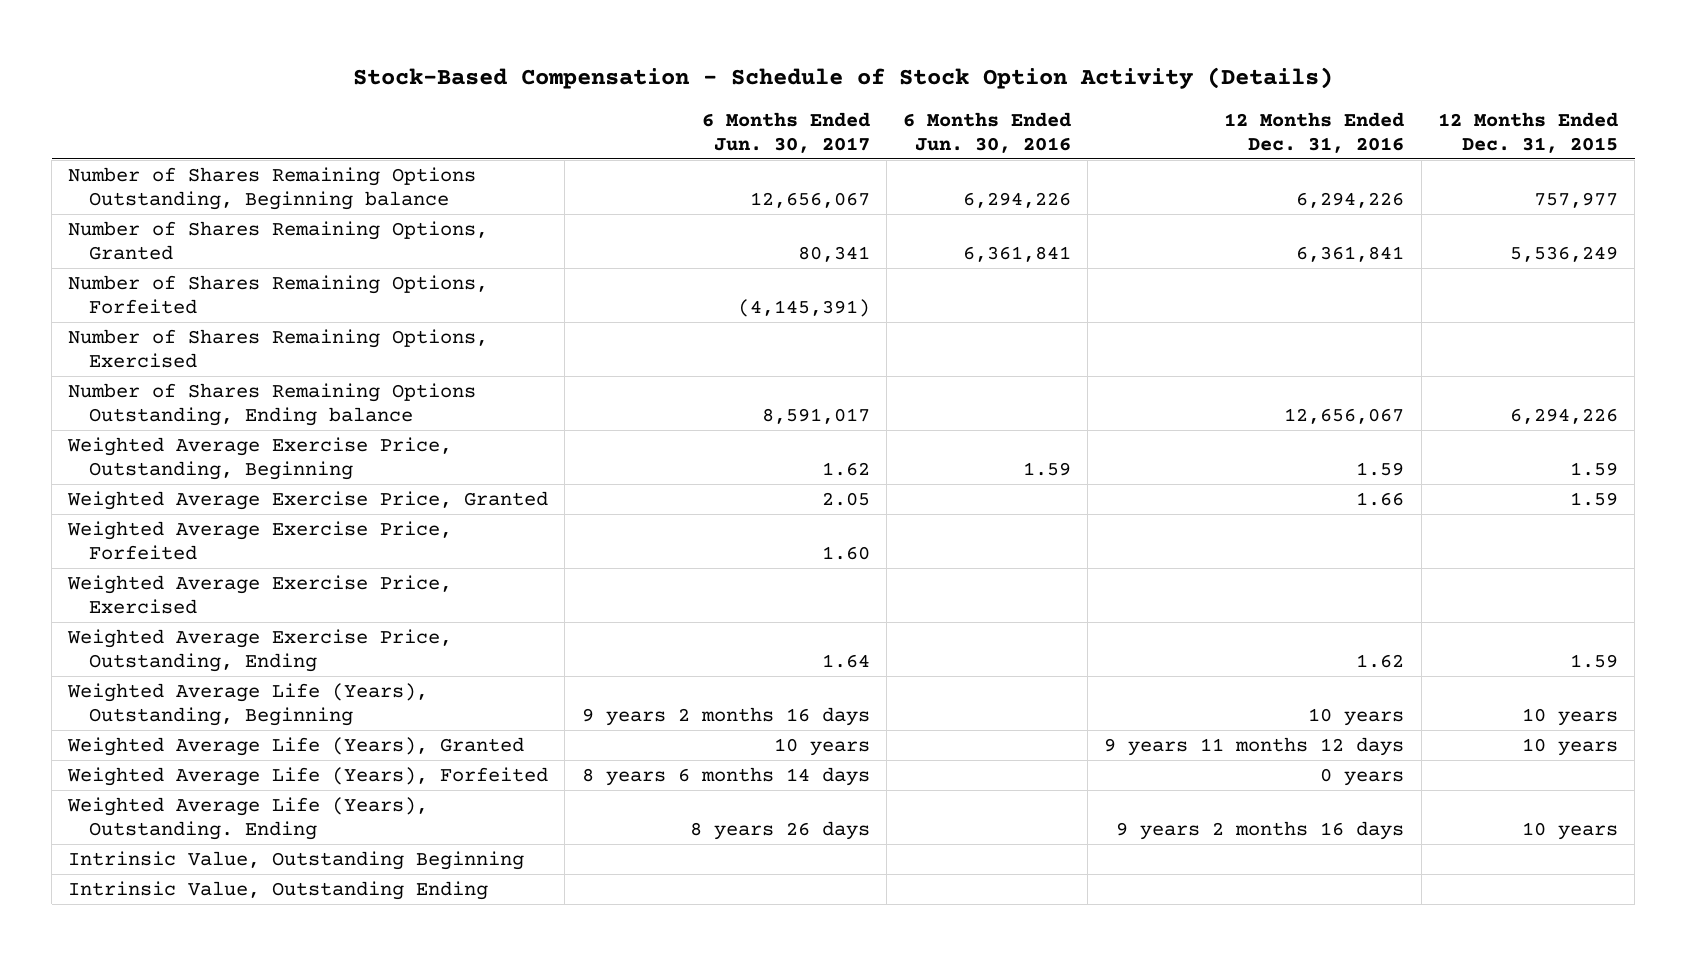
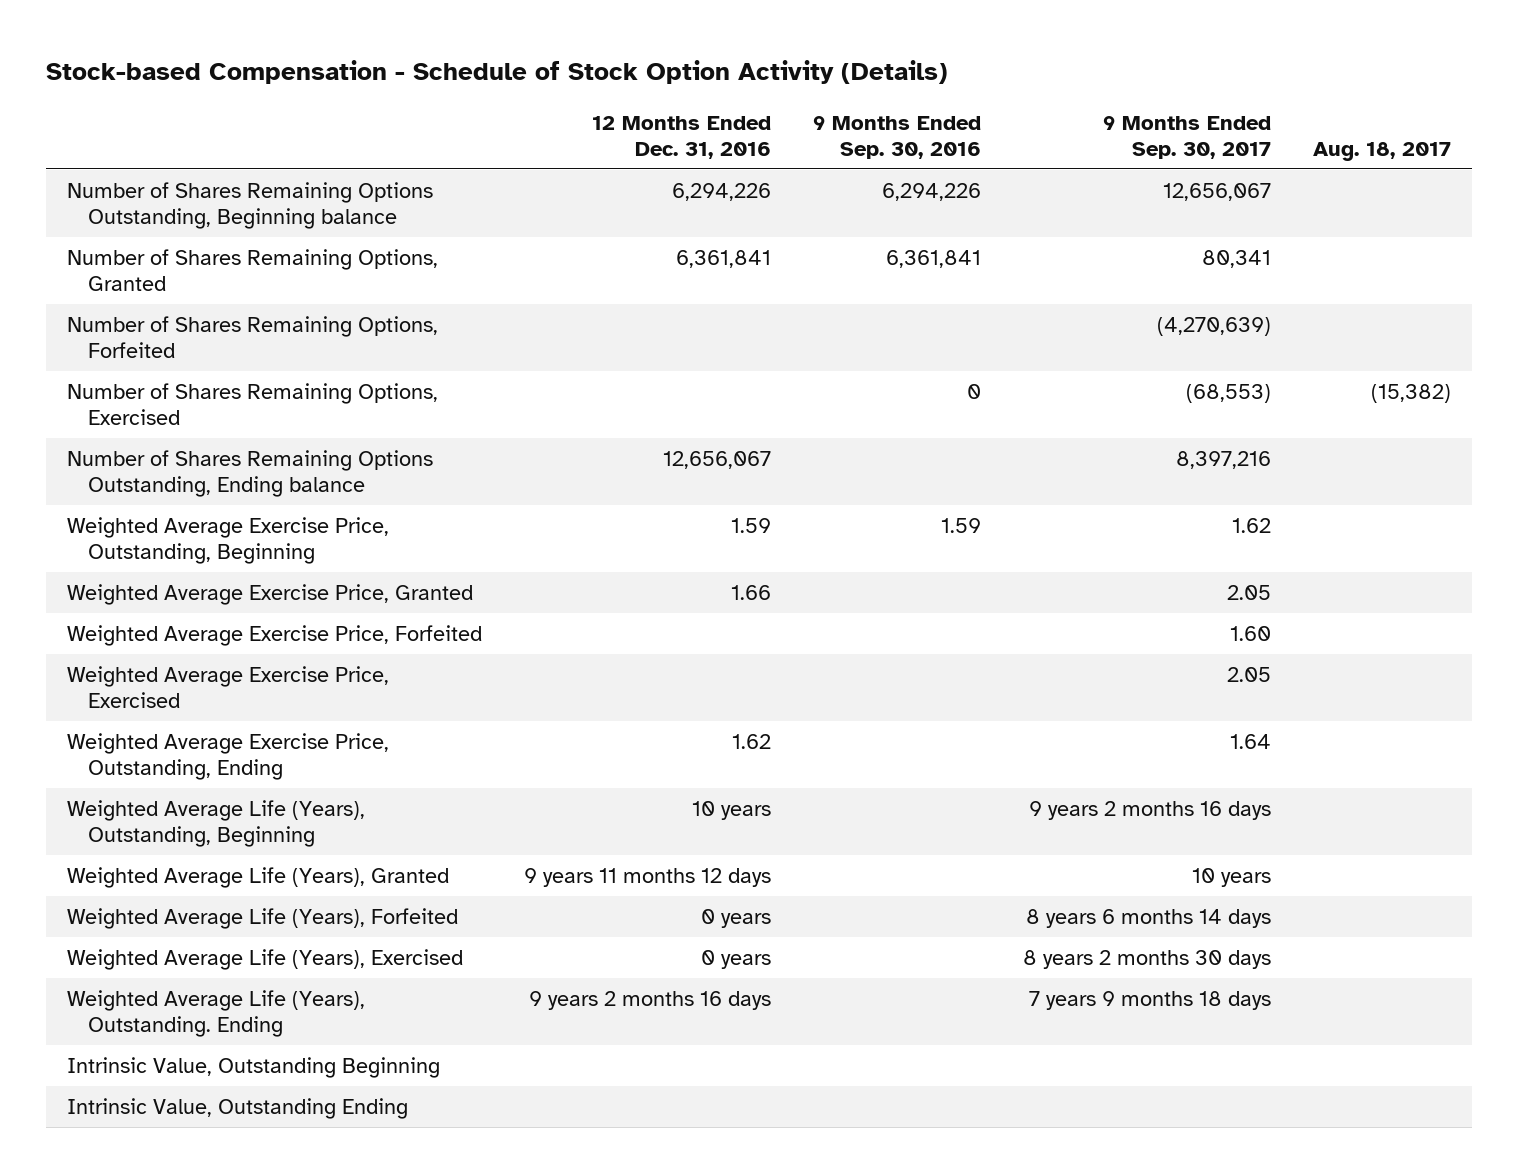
[353,66,1334,89] Stock-Based Compensation - Schedule of Stock Option Activity (Details) -> [45,60,948,85] Stock-based Compensation - Schedule of Stock Option Activity (Details)
[701,111,870,153] 6 Months Ended Jun. 30, 2017 -> none
[903,111,1072,153] 6 Months Ended Jun. 30, 2016 -> none
[1437,111,1618,153] 12 Months Ended Dec. 31, 2015 -> none
none -> [812,115,981,159] 9 Months Ended Sep. 30, 2016
none -> [1102,115,1271,159] 9 Months Ended Sep. 30, 2017
none -> [1312,141,1451,161] Aug. 18, 2017
none -> [66,948,463,970] Weighted Average Life (Years), Exercised

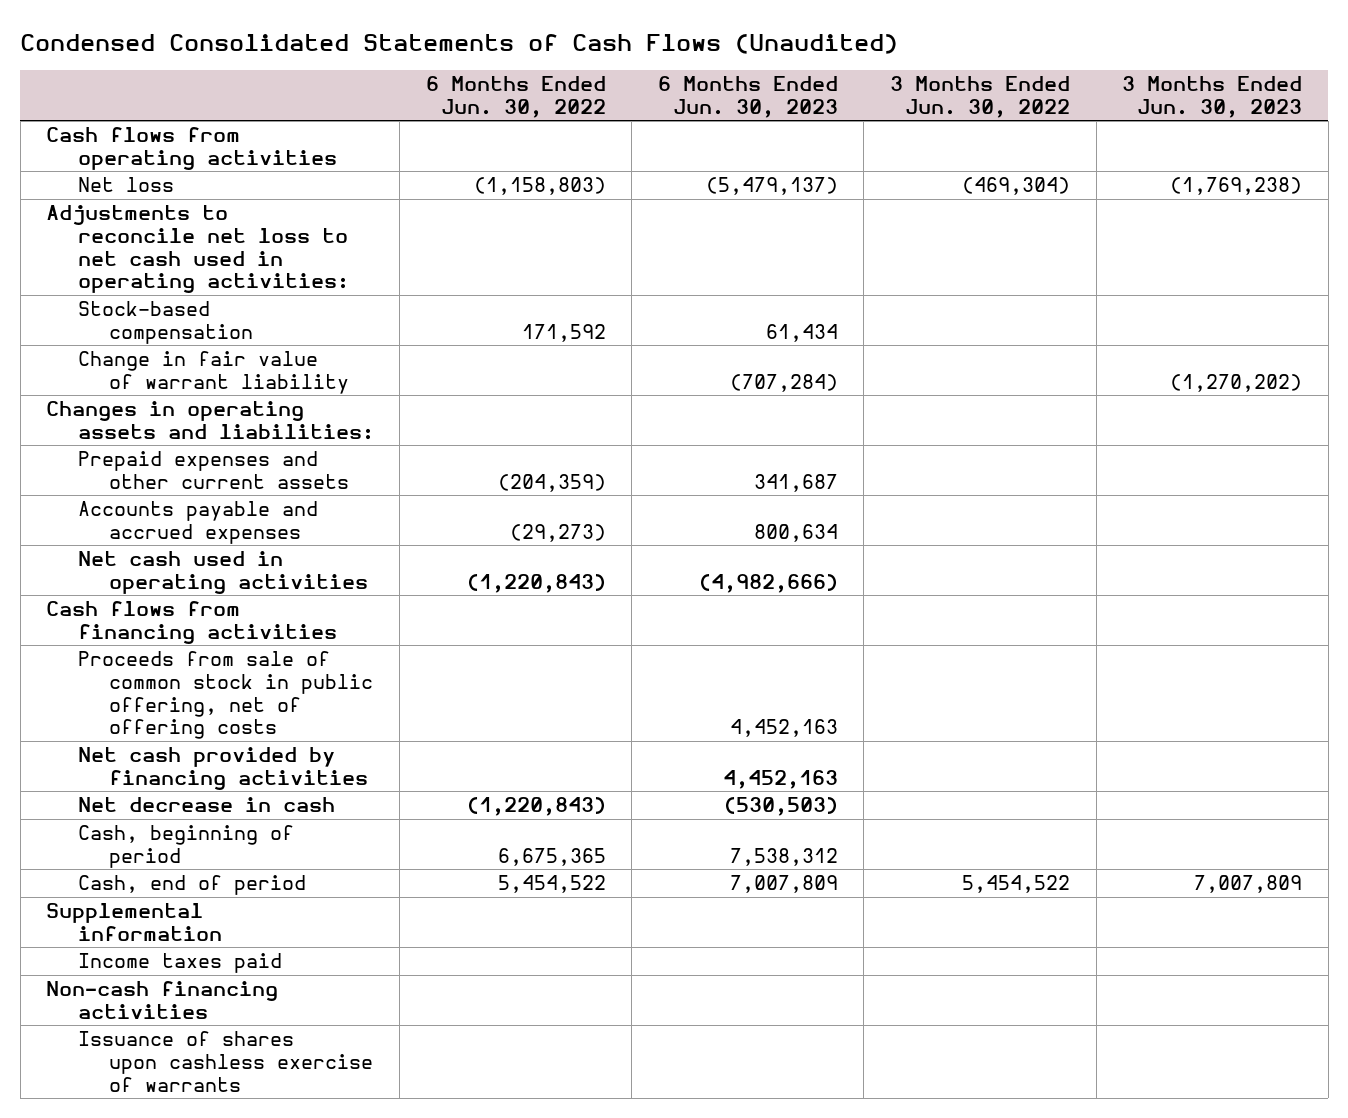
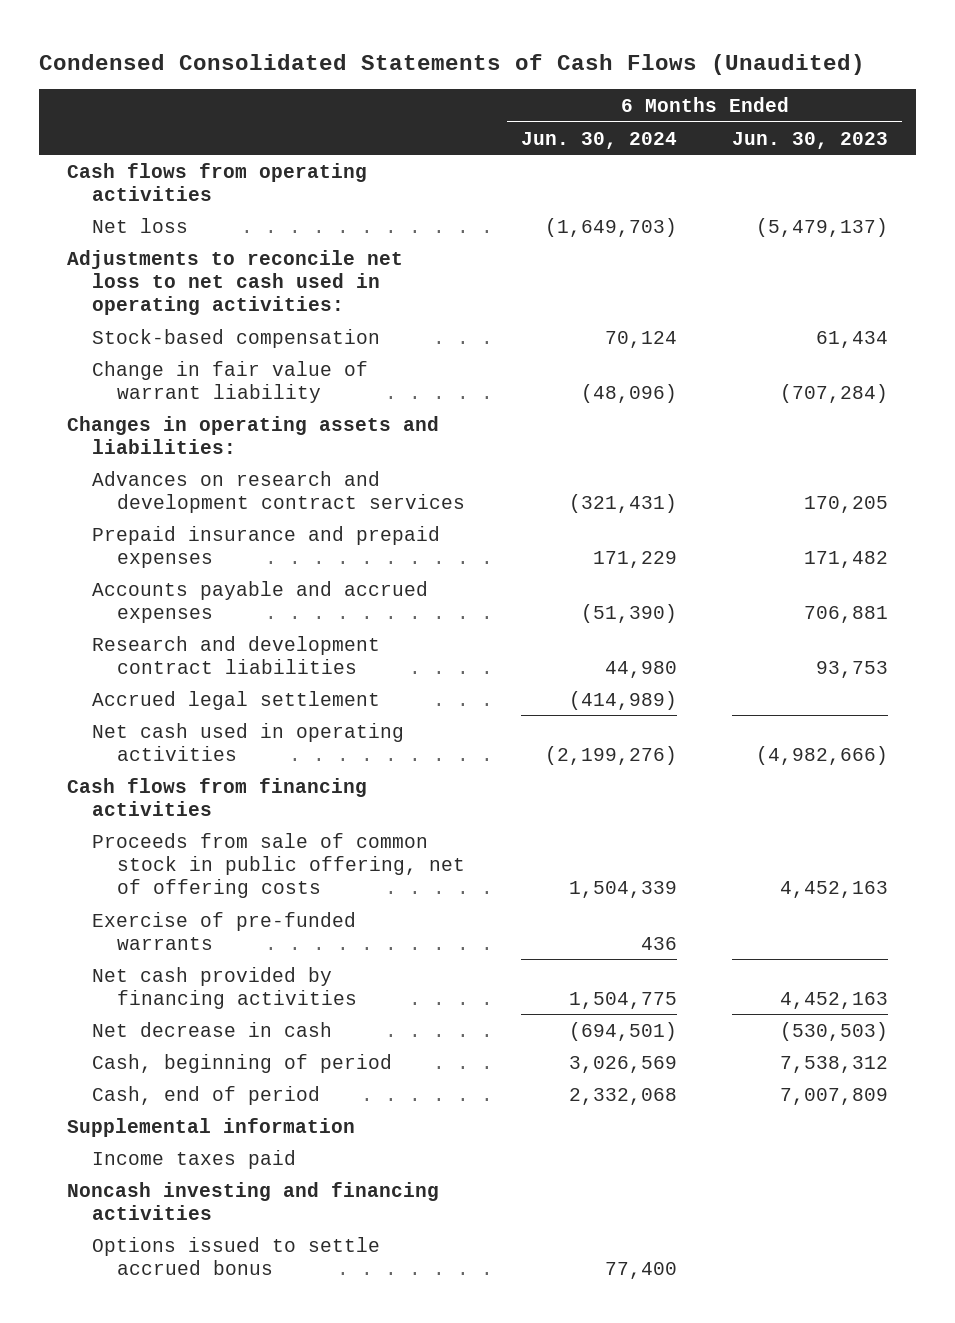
[425,76,606,119] 6 Months Ended Jun. 30, 2022 -> none
[890,76,1071,119] 3 Months Ended Jun. 30, 2022 -> none
[1122,76,1303,119] 3 Months Ended Jun. 30, 2023 -> none
none -> [520,131,677,149] Jun. 30, 2024
[77,451,349,489] Prepaid expenses and other current assets -> none
none -> [92,470,466,513] Advances on research and development contract services
none -> [92,525,441,568] Prepaid insurance and prepaid expenses
[753,523,838,542] 800,634 -> [804,605,889,623] 706,881
none -> [92,635,381,674] Research and development contract liabilities
none -> [92,690,381,710] Accrued legal settlement
none -> [92,911,357,950] Exercise of pre-funded warrants
[77,1031,373,1092] Issuance of shares upon cashless exercise of warrants -> none
[46,981,279,1019] Non-cash financing activities -> [66,1181,439,1220] Noncash investing and financing activities
none -> [92,1236,381,1275] Options issued to settle accrued bonus

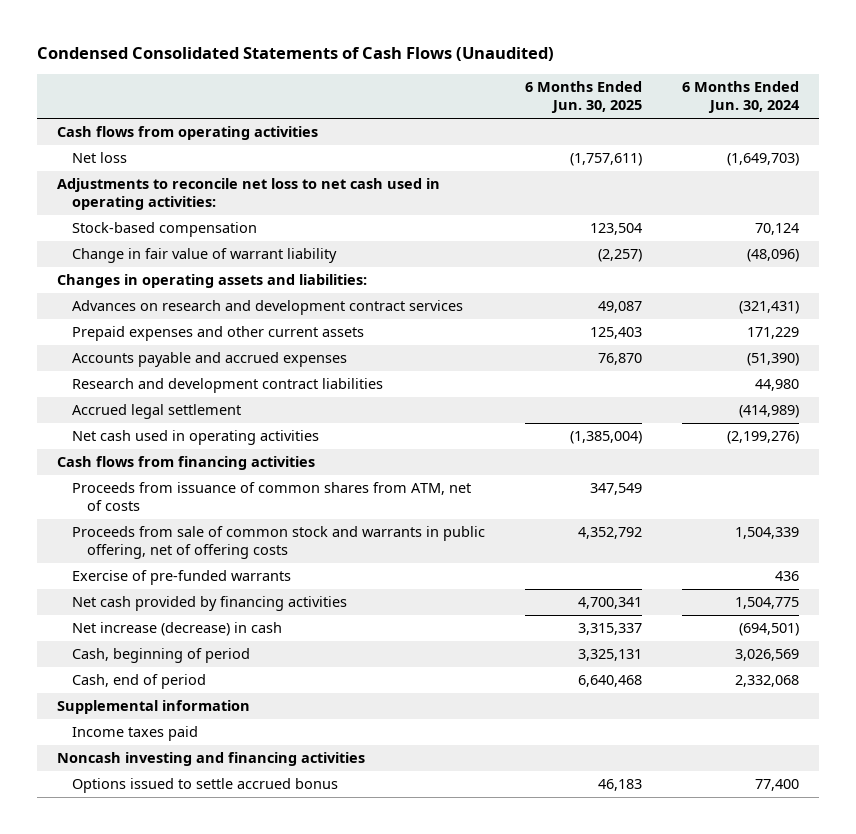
[732,131,889,149] Jun. 30, 2023 -> none
none -> [525,81,643,114] 6 Months Ended Jun. 30, 2025
[92,525,441,568] Prepaid insurance and prepaid expenses -> [71,326,364,342] Prepaid expenses and other current assets
none -> [71,482,471,512] Proceeds from issuance of common shares from ATM, net of costs
[92,832,466,898] Proceeds from sale of common stock in public offering, net of offering costs -> [71,526,485,560] Proceeds from sale of common stock and warrants in public offering, net of offering costs
[92,1021,333,1037] Net decrease in cash -> [71,622,282,637] Net increase (decrease) in cash

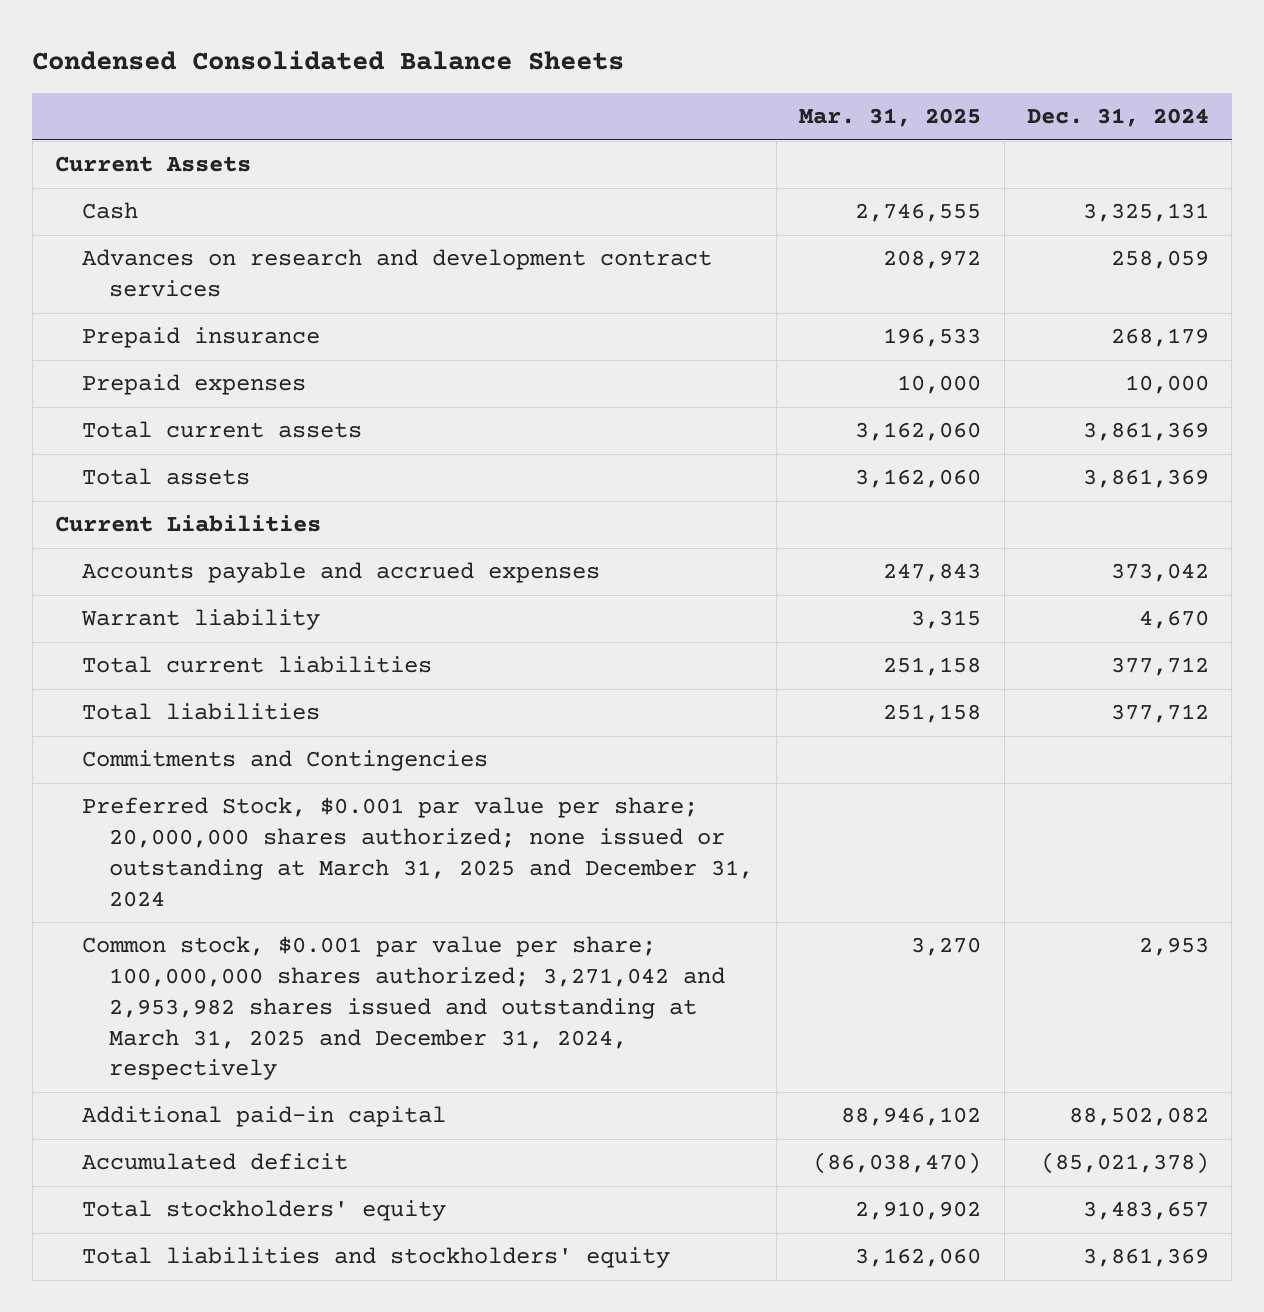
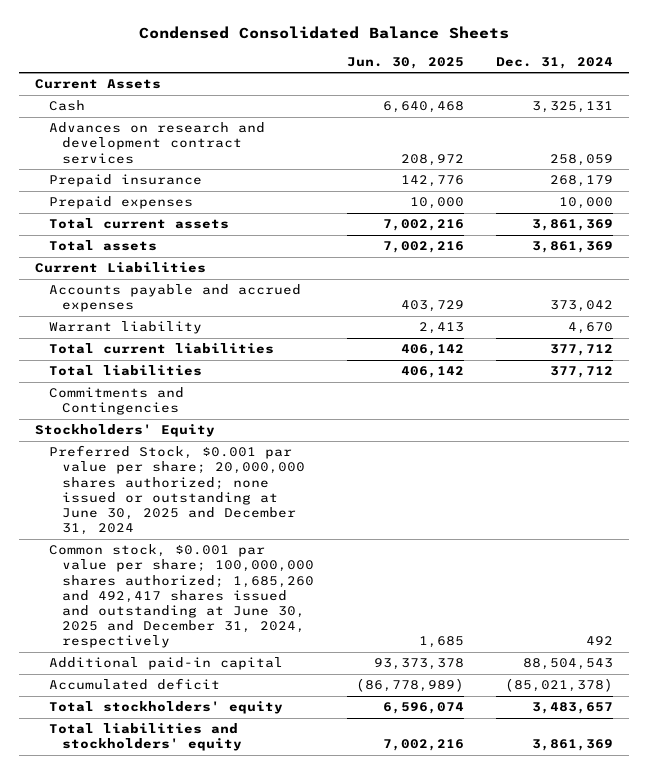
[799,108,982,128] Mar. 31, 2025 -> none
none -> [346,56,464,69] Jun. 30, 2025
none -> [35,424,216,438] Stockholders' Equity
[82,797,754,907] Preferred Stock, $0.001 par value per share; 20,000,000 shares authorized; none issued or outstanding at March 31, 2025 and December 31, 2024 -> [48,445,305,536] Preferred Stock, $0.001 par value per share; 20,000,000 shares authorized; none issued or outstanding at June 30, 2025 and December 31, 2024
[82,936,726,1081] Common stock, $0.001 par value per share; 100,000,000 shares authorized; 3,271,042 and 2,953,982 shares issued and outstanding at March 31, 2025 and December 31, 2024, respectively -> [48,544,314,649] Common stock, $0.001 par value per share; 100,000,000 shares authorized; 1,685,260 and 492,417 shares issued and outstanding at June 30, 2025 and December 31, 2024, respectively
[1138,937,1209,957] 2,953 -> [586,636,614,646] 492
[1068,1107,1209,1127] 88,502,082 -> [523,658,614,671] 88,504,543

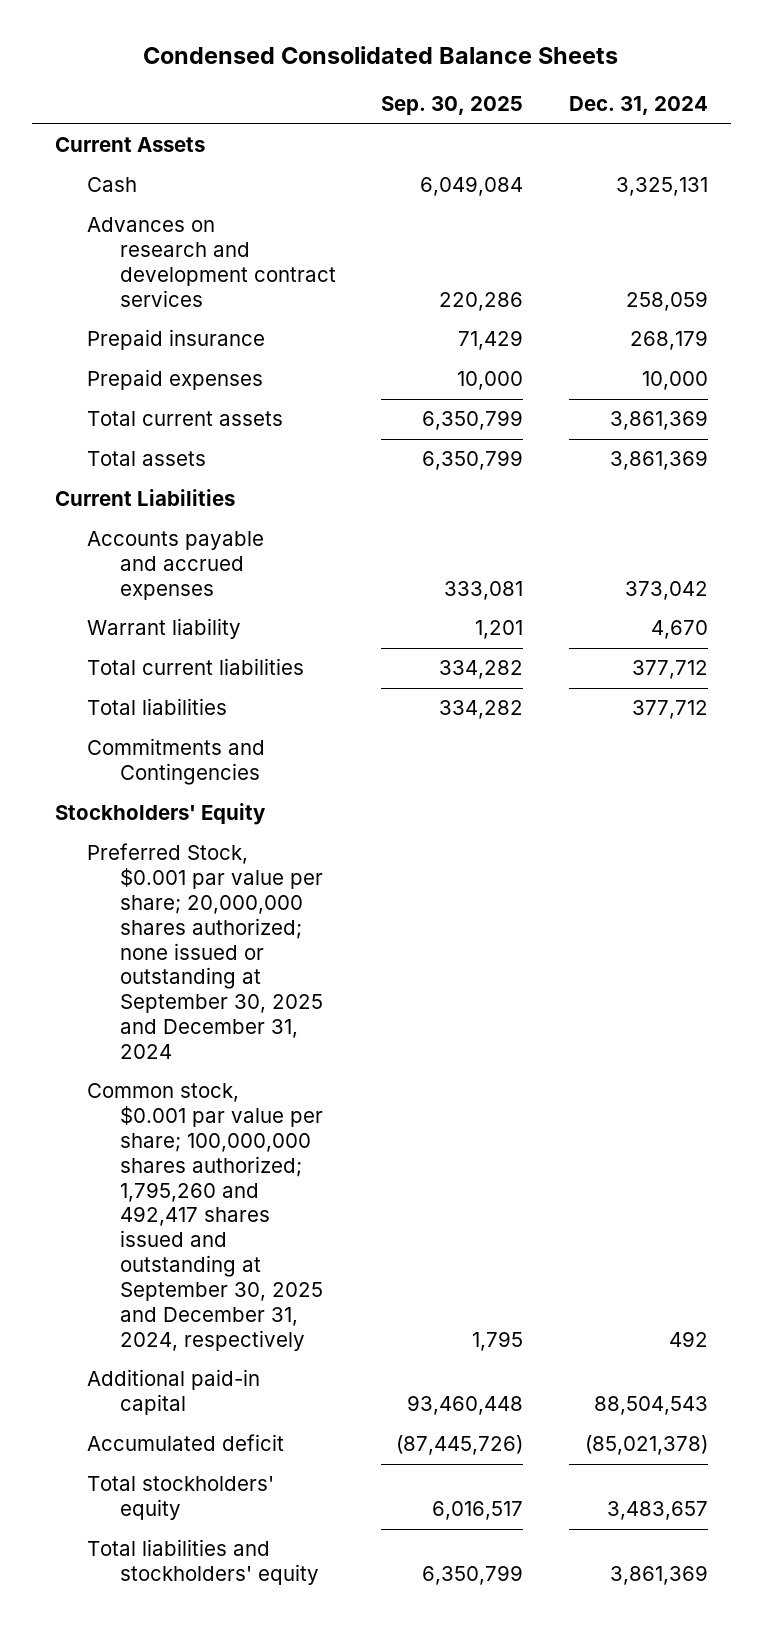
[346,56,464,69] Jun. 30, 2025 -> none
none -> [381,96,524,116] Sep. 30, 2025
[48,445,305,536] Preferred Stock, $0.001 par value per share; 20,000,000 shares authorized; none issued or outstanding at June 30, 2025 and December 31, 2024 -> [87,843,323,1059] Preferred Stock, $0.001 par value per share; 20,000,000 shares authorized; none issued or outstanding at September 30, 2025 and December 31, 2024
[48,544,314,649] Common stock, $0.001 par value per share; 100,000,000 shares authorized; 1,685,260 and 492,417 shares issued and outstanding at June 30, 2025 and December 31, 2024, respectively -> [87,1083,323,1351] Common stock, $0.001 par value per share; 100,000,000 shares authorized; 1,795,260 and 492,417 shares issued and outstanding at September 30, 2025 and December 31, 2024, respectively

